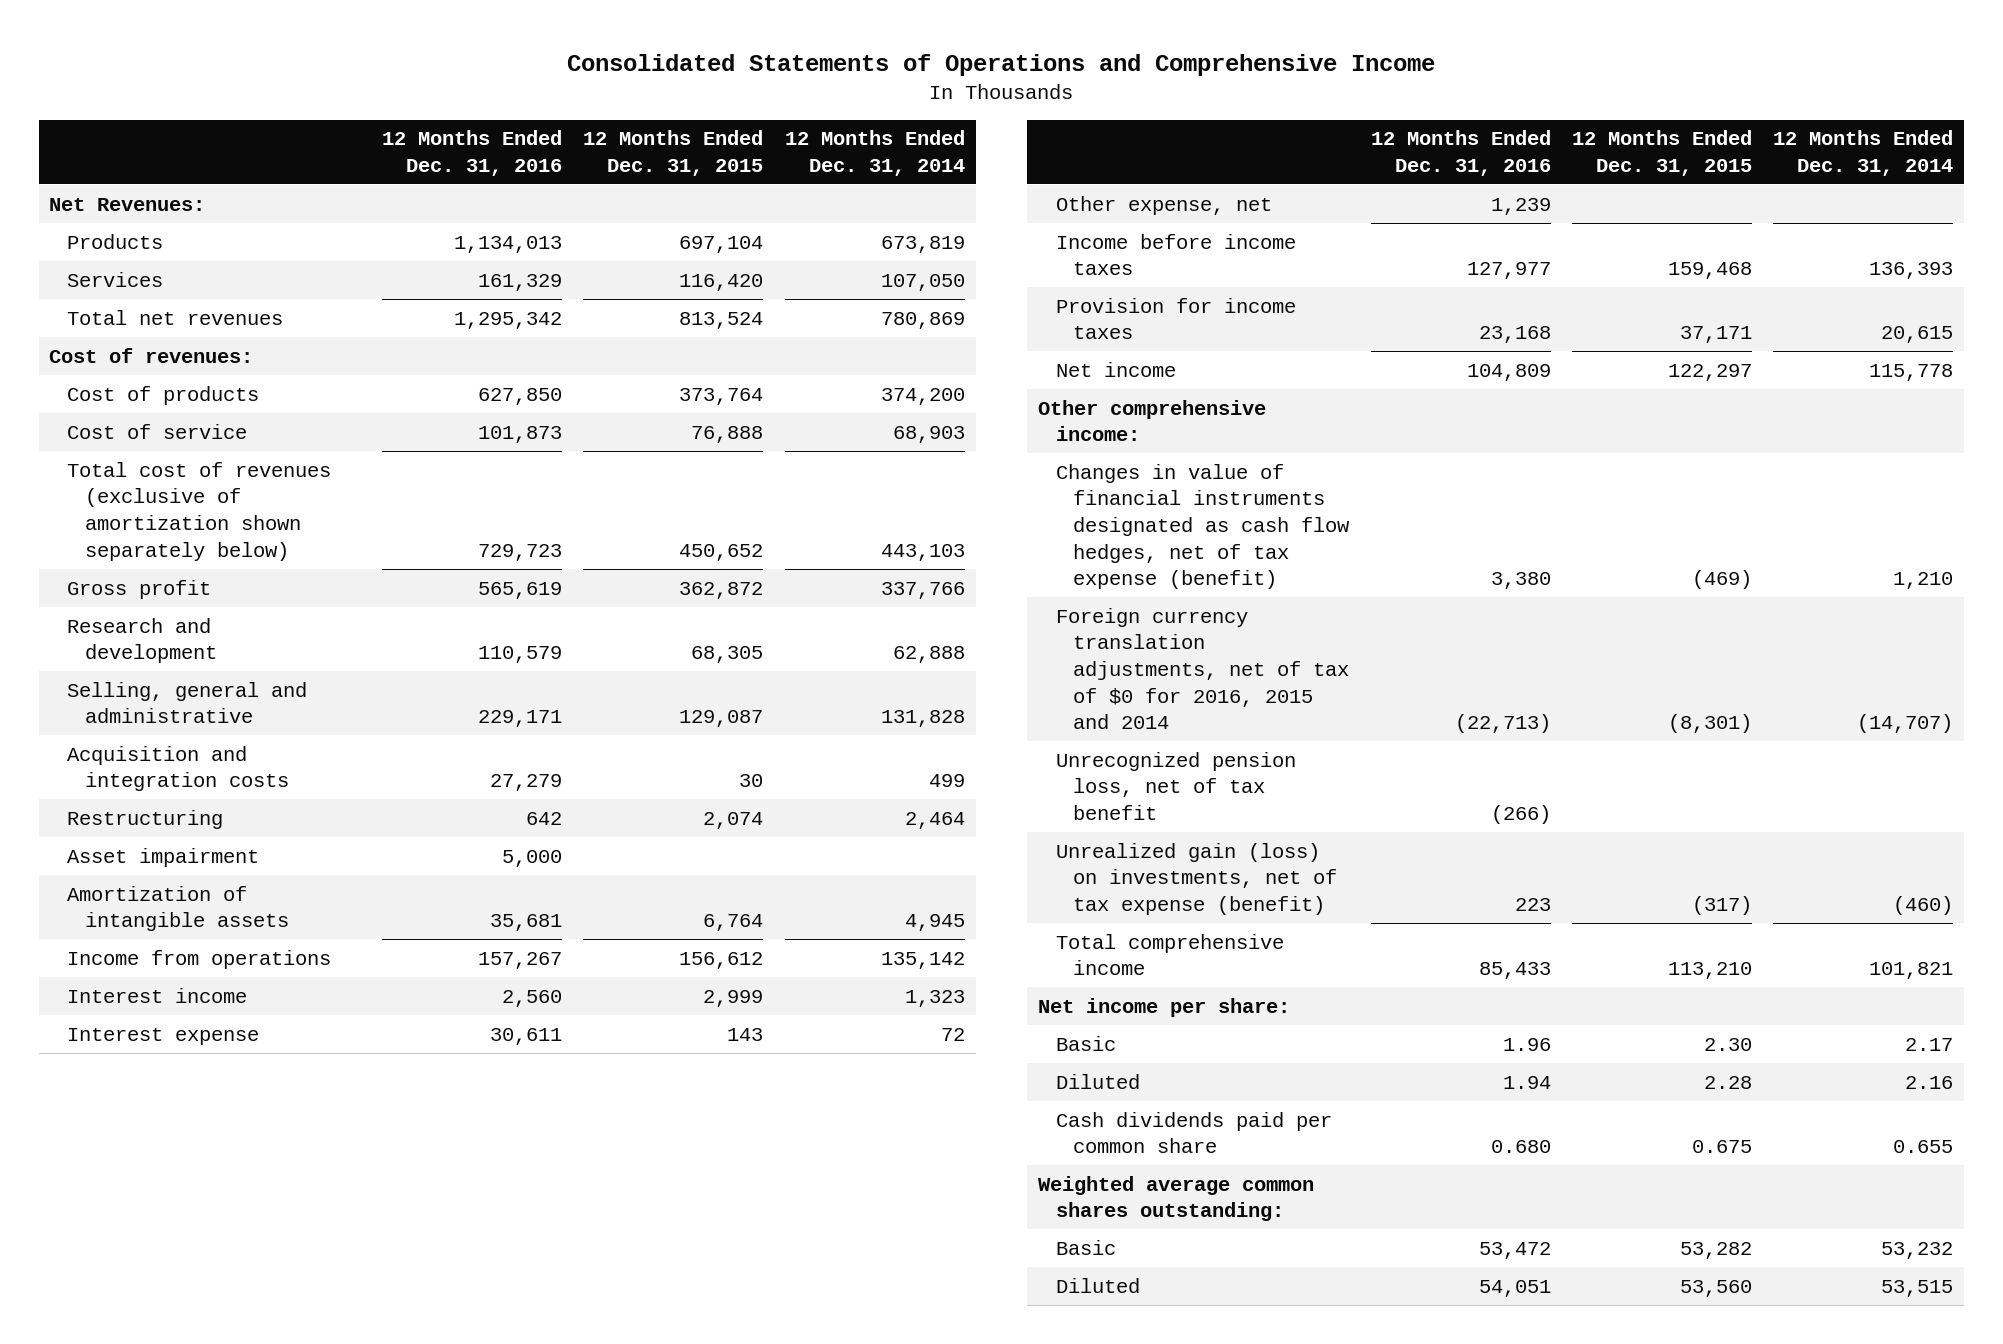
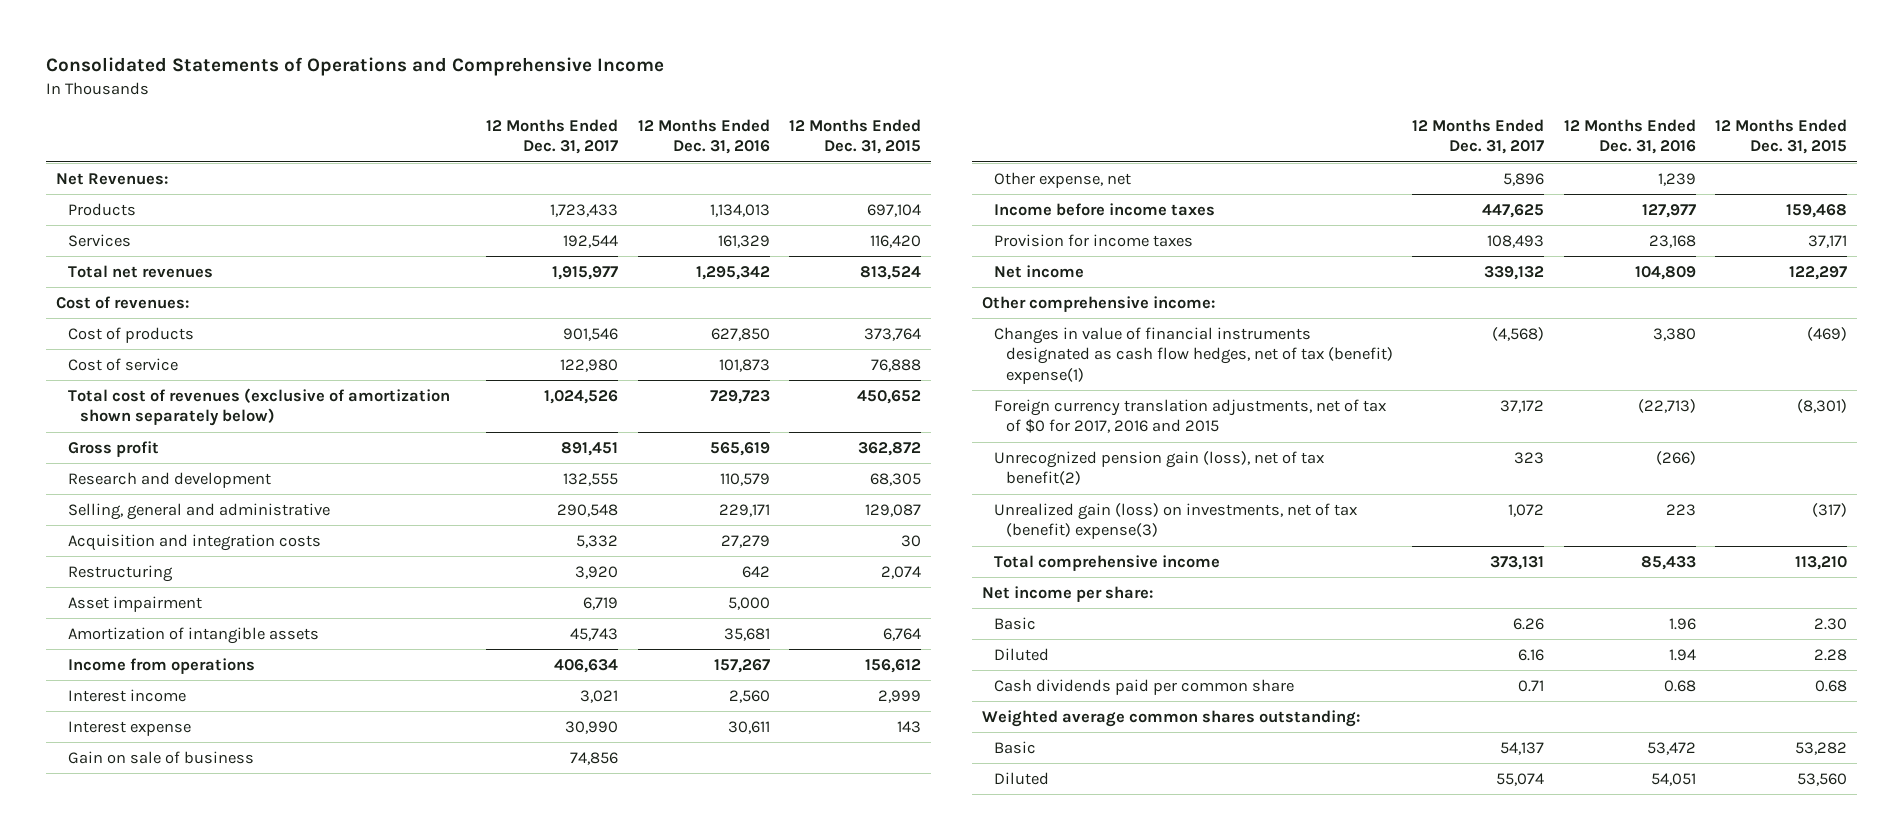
[784,130,965,176] 12 Months Ended Dec. 31, 2014 -> none
none -> [486,119,619,155] 12 Months Ended Dec. 31, 2017
none -> [67,750,254,764] Gain on sale of business
[1055,463,1351,590] Changes in value of financial instruments designated as cash flow hedges, net of tax expense (benefit) -> [993,326,1393,384] Changes in value of financial instruments designated as cash flow hedges, net of tax (benefit) expense(1)
[1055,607,1350,730] Foreign currency translation adjustments, net of tax of $0 for 2016, 2015 and 2014 -> [993,398,1386,434] Foreign currency translation adjustments, net of tax of $0 for 2017, 2016 and 2015
[1055,751,1296,820] Unrecognized pension loss, net of tax benefit -> [993,450,1324,486] Unrecognized pension gain (loss), net of tax benefit(2)
[1055,842,1338,915] Unrealized gain (loss) on investments, net of tax expense (benefit) -> [993,502,1357,540] Unrealized gain (loss) on investments, net of tax (benefit) expense(3)
[1490,1140,1551,1154] 0.680 -> [1663,679,1696,692] 0.68
[1692,1140,1753,1154] 0.675 -> [1815,679,1848,692] 0.68

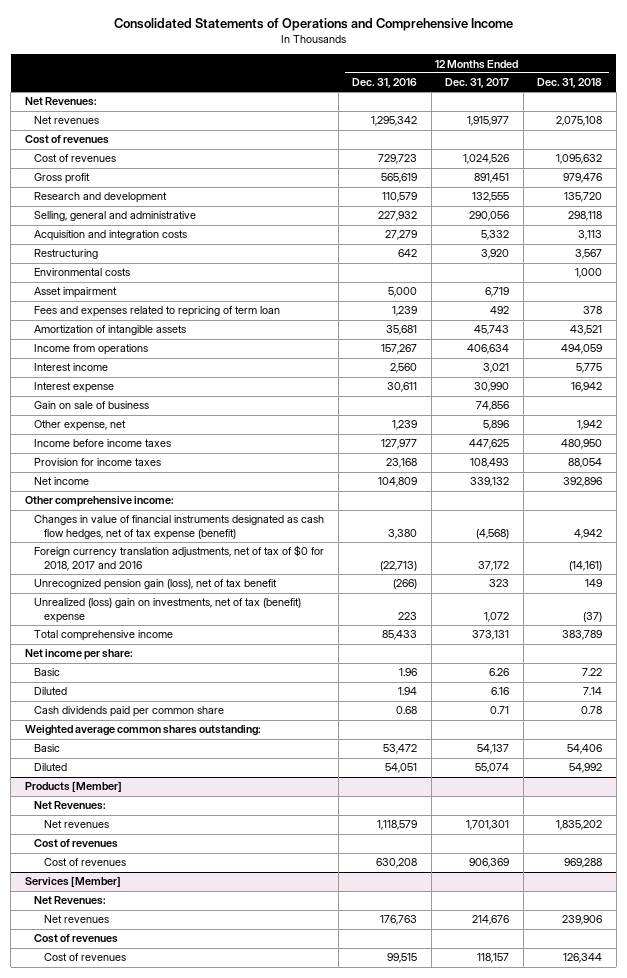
[789,119,922,155] 12 Months Ended Dec. 31, 2015 -> none
none -> [537,78,603,89] Dec. 31, 2018
[67,202,136,216] Products -> none
[67,233,131,247] Services -> none
[67,326,194,343] Cost of products -> none
[67,357,178,371] Cost of service -> none
[67,264,213,278] Total net revenues -> [34,116,100,125] Net revenues
[55,295,189,309] Cost of revenues: -> [24,135,109,145] Cost of revenues
[67,387,450,427] Total cost of revenues (exclusive of amortization shown separately below) -> [34,154,117,163] Cost of revenues
[557,503,619,517] 290,548 -> [469,211,510,222] 290,056
[718,503,770,517] 229,171 -> [378,211,418,222] 227,932
none -> [34,268,131,277] Environmental costs
none -> [34,306,281,318] Fees and expenses related to repricing of term loan
[993,326,1393,384] Changes in value of financial instruments designated as cash flow hedges, net of tax (benefit) expense(1) -> [34,515,325,540] Changes in value of financial instruments designated as cash flow hedges, net of tax expense (benefit)
[993,398,1386,434] Foreign currency translation adjustments, net of tax of $0 for 2017, 2016 and 2015 -> [34,545,325,571] Foreign currency translation adjustments, net of tax of $0 for 2018, 2017 and 2016
[993,450,1324,486] Unrecognized pension gain (loss), net of tax benefit(2) -> [34,579,278,591] Unrecognized pension gain (loss), net of tax benefit
[993,502,1357,540] Unrealized gain (loss) on investments, net of tax (benefit) expense(3) -> [34,598,302,623] Unrealized (loss) gain on investments, net of tax (benefit) expense
none -> [24,781,122,793] Products [Member]
none -> [34,801,107,811] Net Revenues:
none -> [44,820,110,829] Net revenues
none -> [34,839,119,849] Cost of revenues
none -> [44,858,127,867] Cost of revenues
none -> [24,876,121,888] Services [Member]
none -> [34,896,107,906] Net Revenues:
none -> [44,915,110,924] Net revenues
none -> [34,934,119,944] Cost of revenues
none -> [44,953,127,962] Cost of revenues

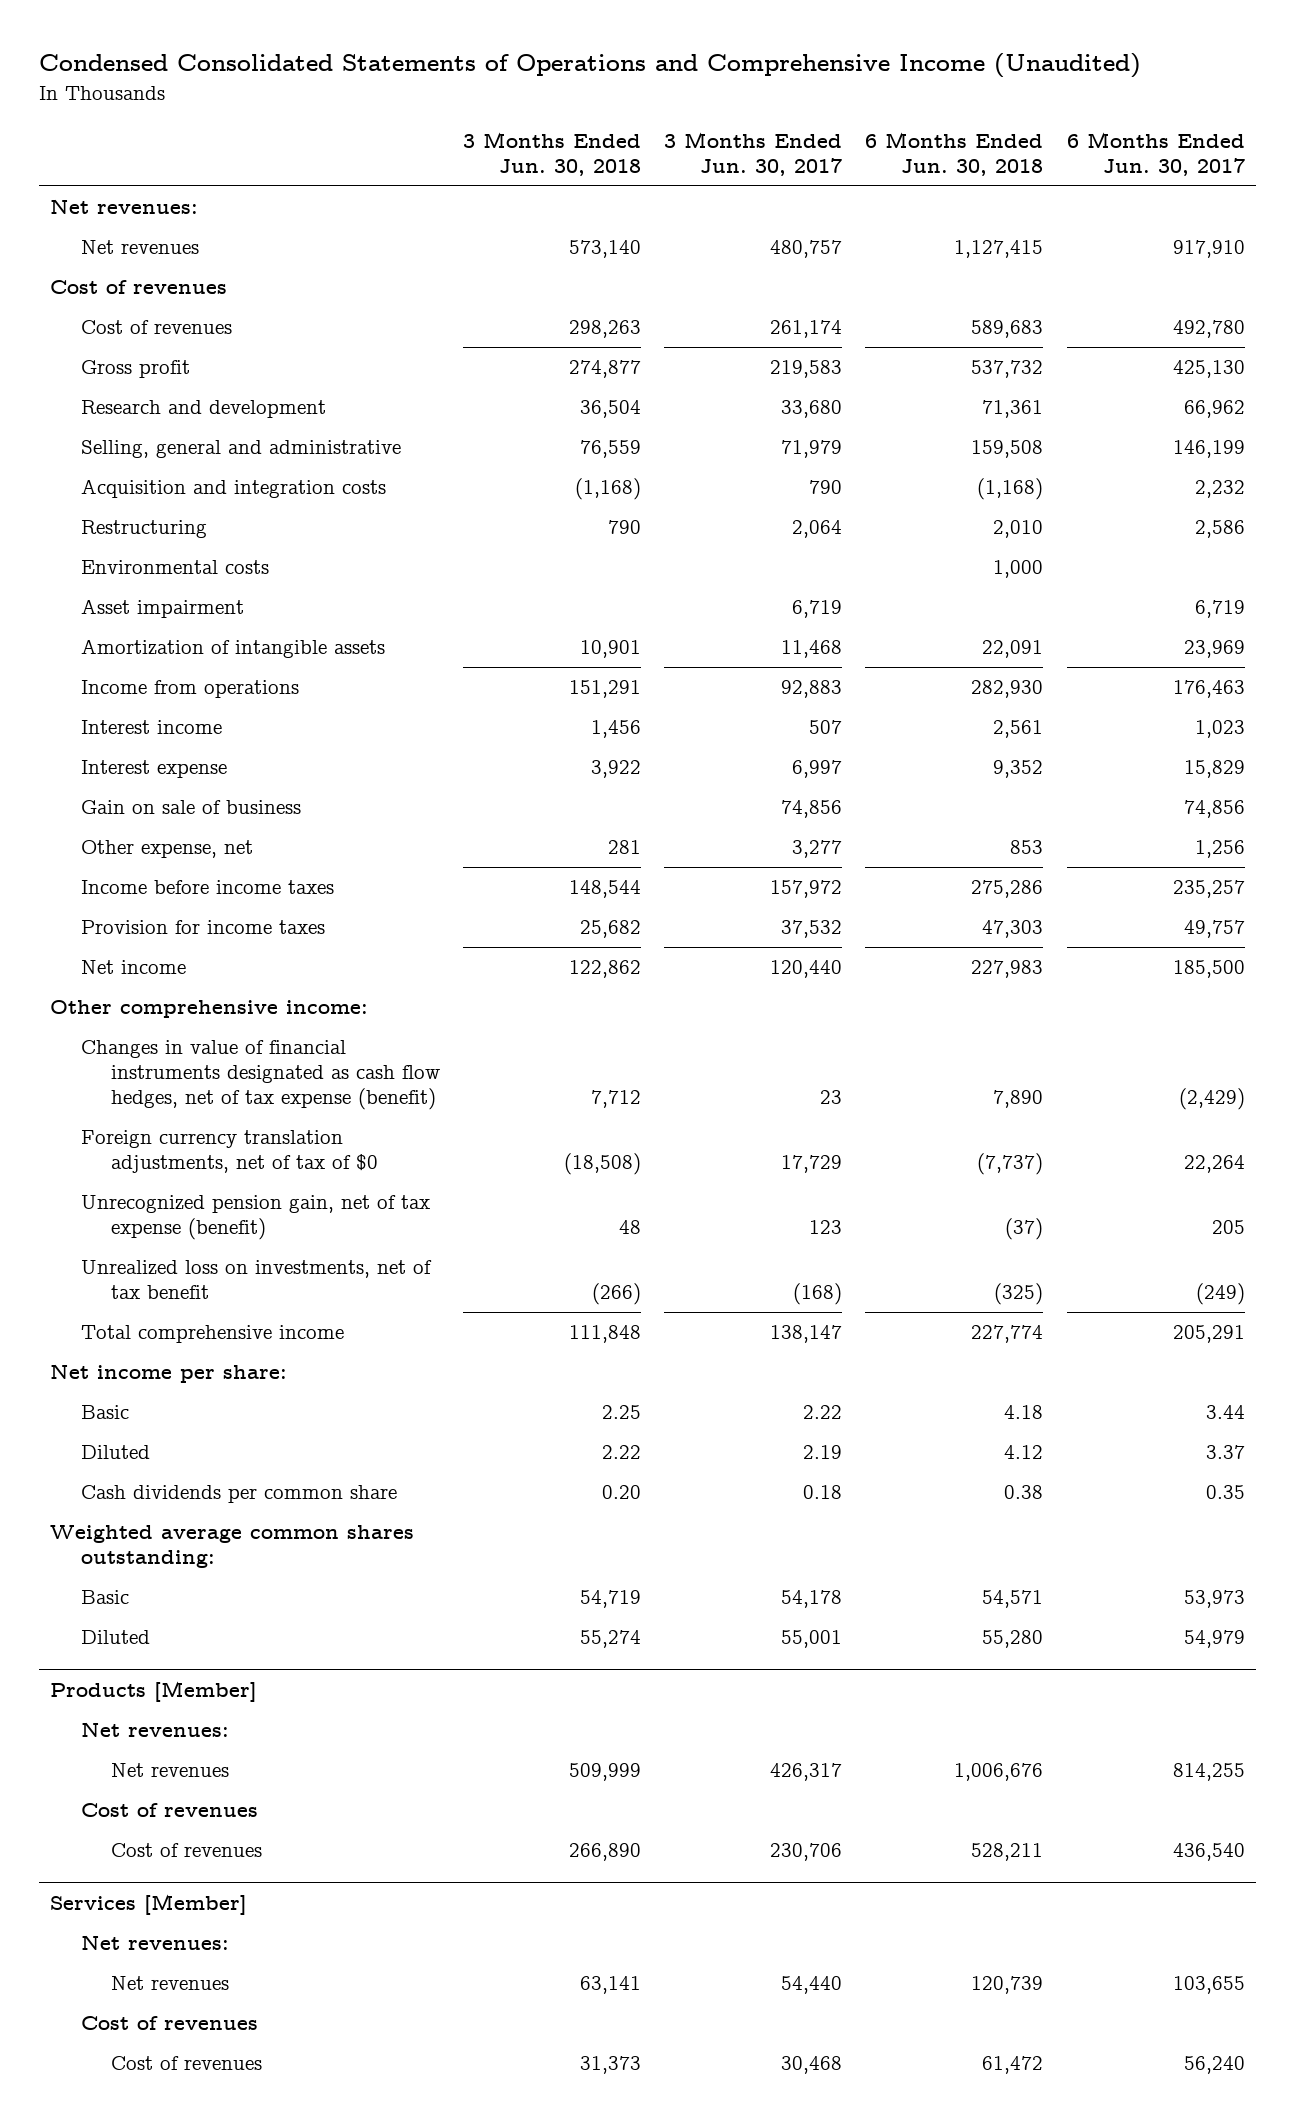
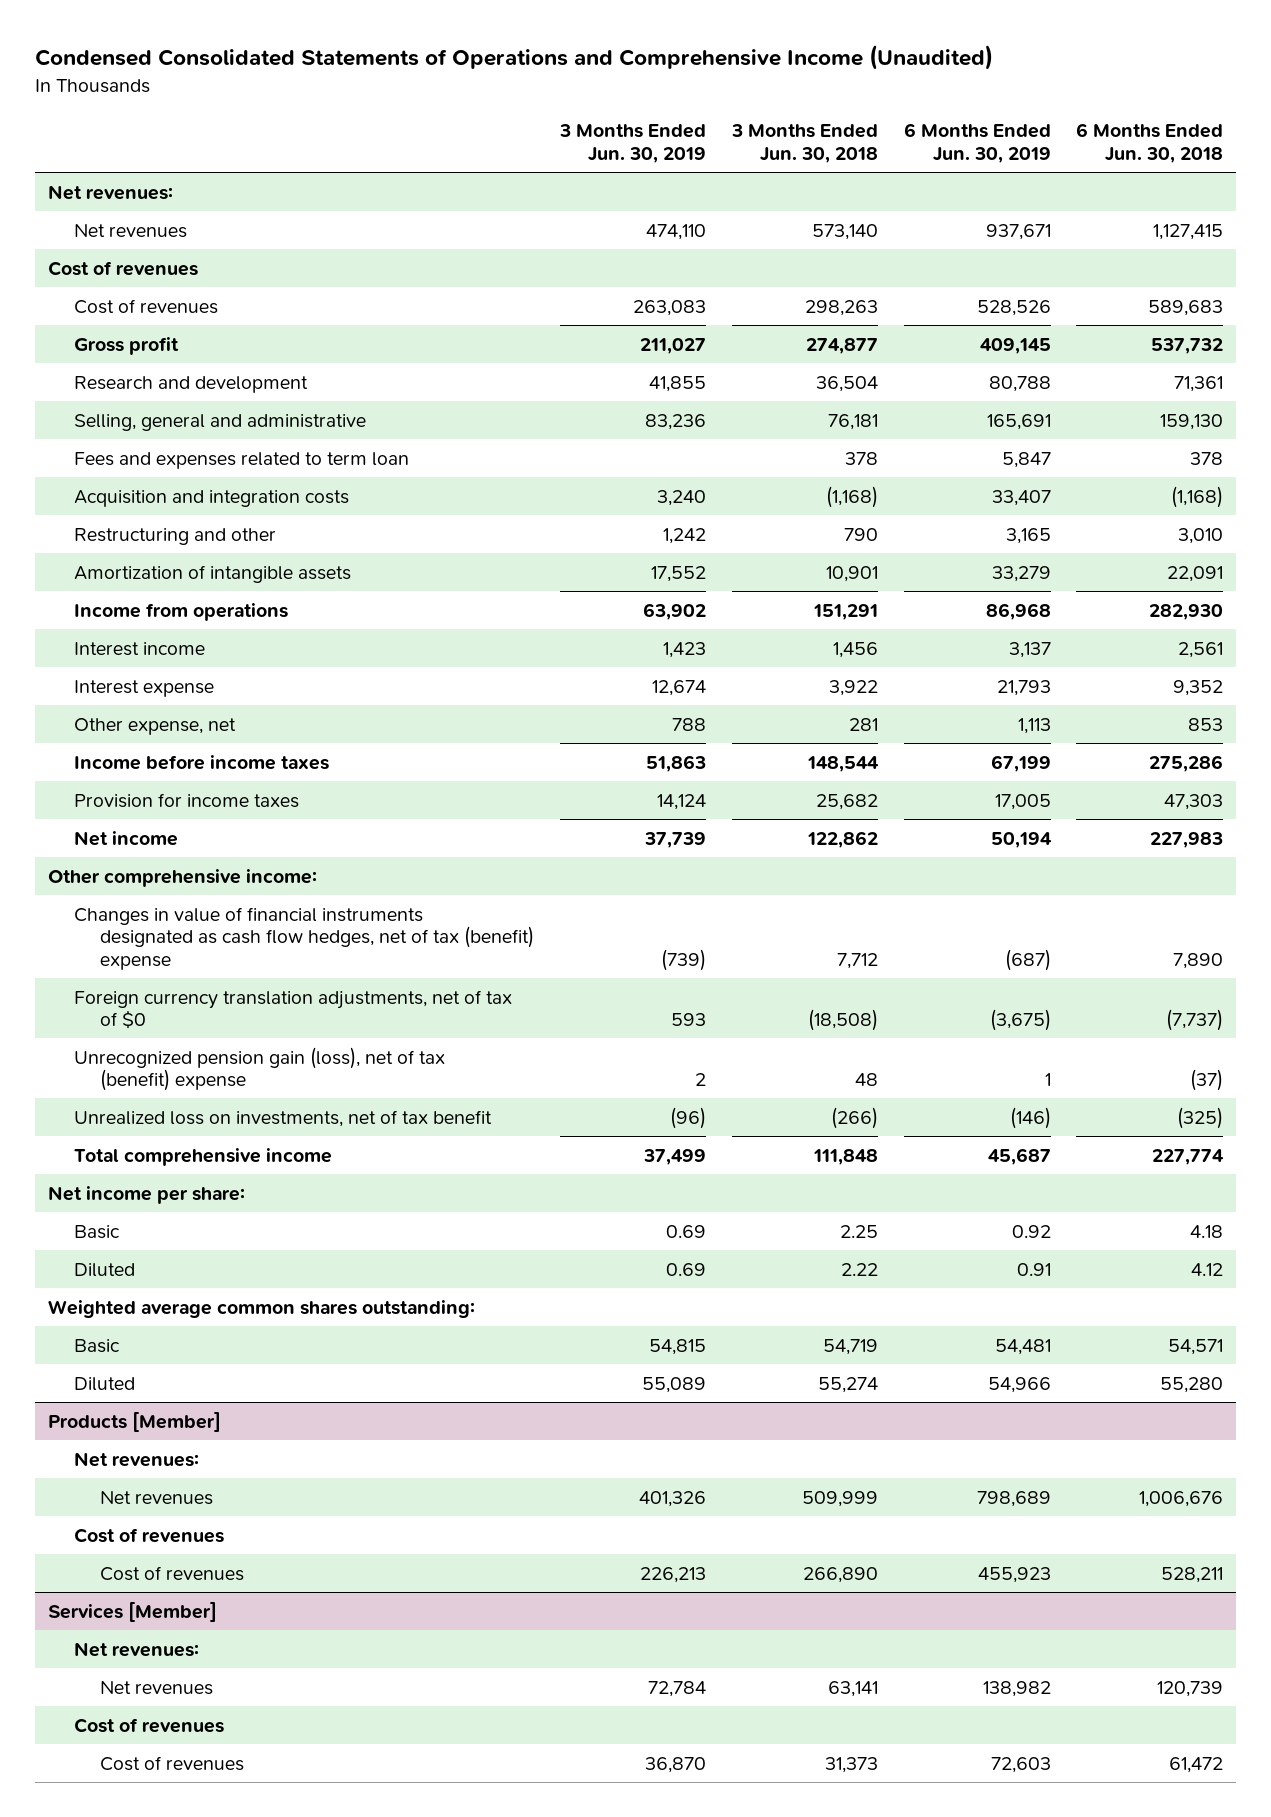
[664,131,843,176] 3 Months Ended Jun. 30, 2017 -> none
[1066,131,1245,176] 6 Months Ended Jun. 30, 2017 -> none
none -> [559,124,707,163] 3 Months Ended Jun. 30, 2019
none -> [903,123,1051,163] 6 Months Ended Jun. 30, 2019
[579,440,641,459] 76,559 -> [827,413,878,430] 76,181
[971,440,1044,459] 159,508 -> [1160,413,1224,430] 159,130
none -> [74,451,410,469] Fees and expenses related to term loan
[80,520,207,539] Restructuring -> none
[80,560,269,575] Environmental costs -> none
[80,599,244,619] Asset impairment -> none
none -> [74,527,277,545] Restructuring and other
[80,800,301,815] Gain on sale of business -> none
[80,1040,440,1111] Changes in value of financial instruments designated as cash flow hedges, net of tax expense (benefit) -> [74,906,535,971] Changes in value of financial instruments designated as cash flow hedges, net of tax (benefit) expense
[80,1195,430,1241] Unrecognized pension gain, net of tax expense (benefit) -> [74,1046,446,1092] Unrecognized pension gain (loss), net of tax (benefit) expense
[80,1485,397,1504] Cash dividends per common share -> none

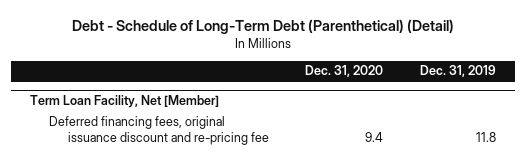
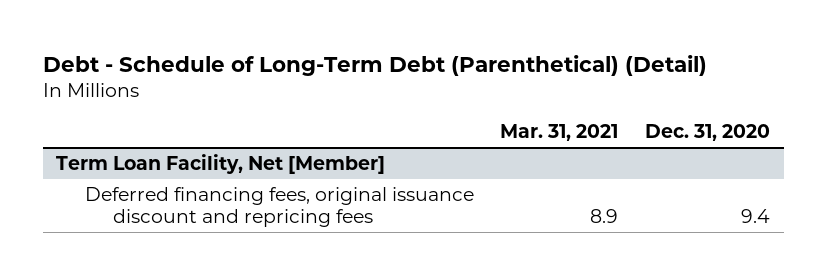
[420,65,497,78] Dec. 31, 2019 -> none
none -> [500,124,619,142] Mar. 31, 2021
[48,115,269,146] Deferred financing fees, original issuance discount and re-pricing fee -> [84,187,474,228] Deferred financing fees, original issuance discount and repricing fees

